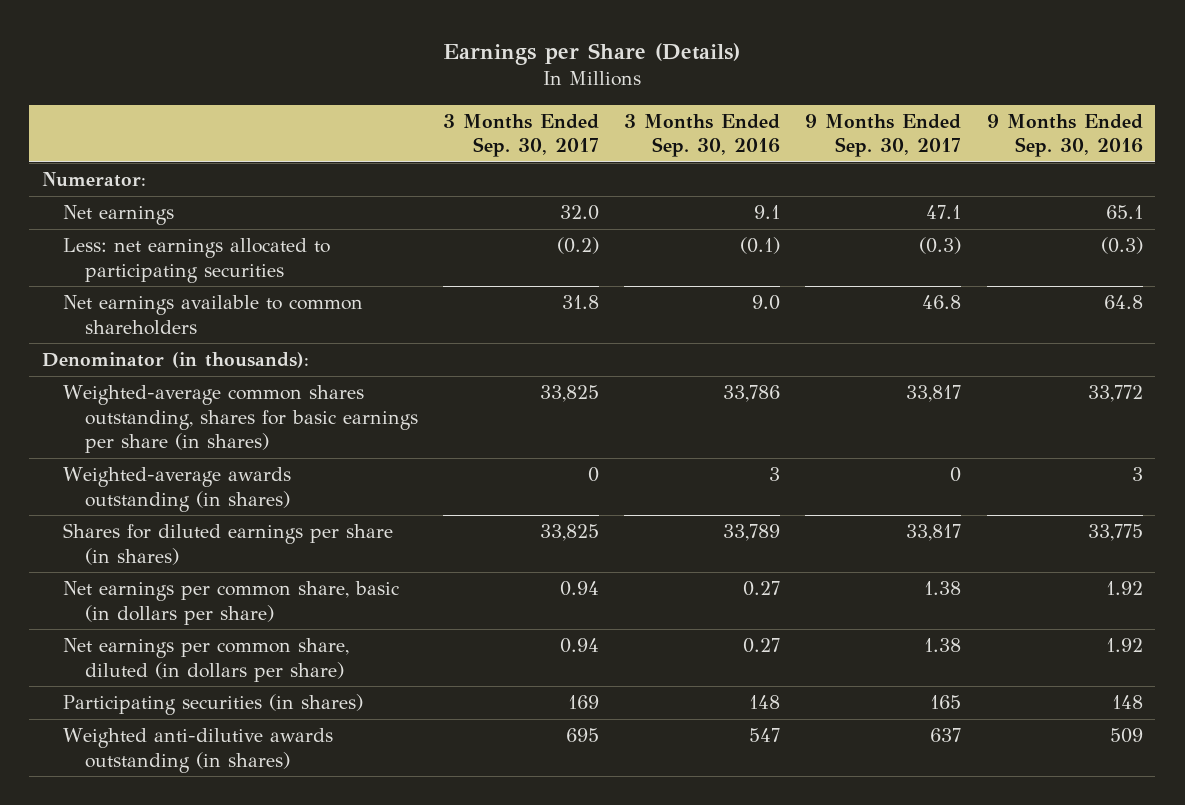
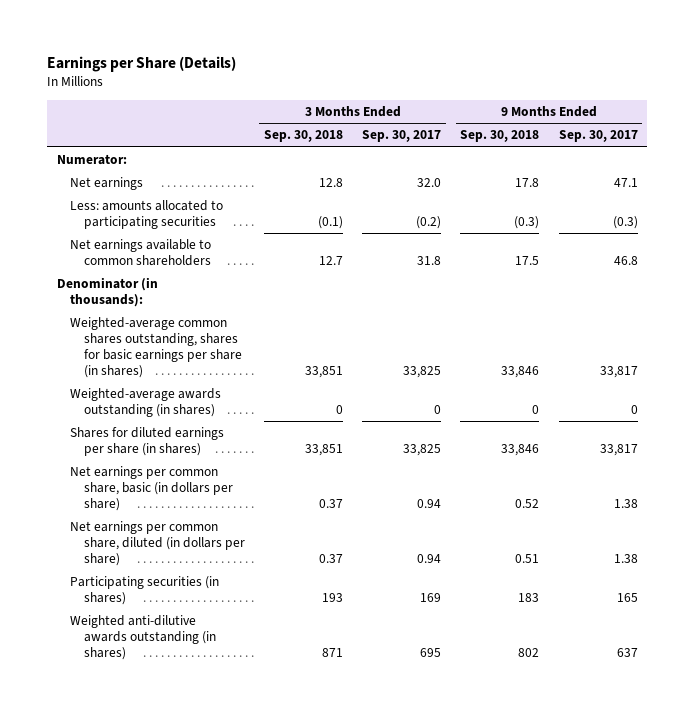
[624,113,781,158] 3 Months Ended Sep. 30, 2016 -> none
[986,113,1143,158] 9 Months Ended Sep. 30, 2016 -> none
none -> [264,130,344,143] Sep. 30, 2018
none -> [460,130,540,143] Sep. 30, 2018
[63,238,331,283] Less: net earnings allocated to participating securities -> [70,200,224,229] Less: amounts allocated to participating securities

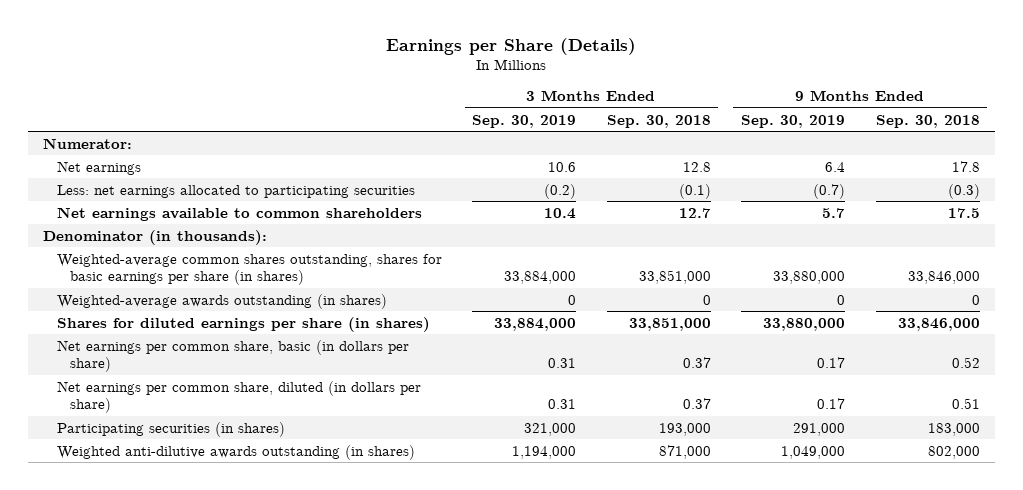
[362,130,442,143] Sep. 30, 2017 -> none
[558,130,638,143] Sep. 30, 2017 -> none
none -> [472,114,577,128] Sep. 30, 2019
none -> [741,114,846,128] Sep. 30, 2019
[70,200,224,229] Less: amounts allocated to participating securities -> [56,184,415,198] Less: net earnings allocated to participating securities
[305,365,344,378] 33,851 -> [638,269,711,284] 33,851,000
[501,365,540,378] 33,846 -> [907,270,980,284] 33,846,000
[305,443,344,456] 33,851 -> [628,317,711,331] 33,851,000
[501,443,540,456] 33,846 -> [897,317,980,331] 33,846,000
[322,592,344,602] 193 -> [658,422,711,436] 193,000
[518,592,540,602] 183 -> [927,422,980,436] 183,000
[322,647,344,657] 871 -> [658,444,711,459] 871,000
[518,647,540,657] 802 -> [927,445,980,459] 802,000

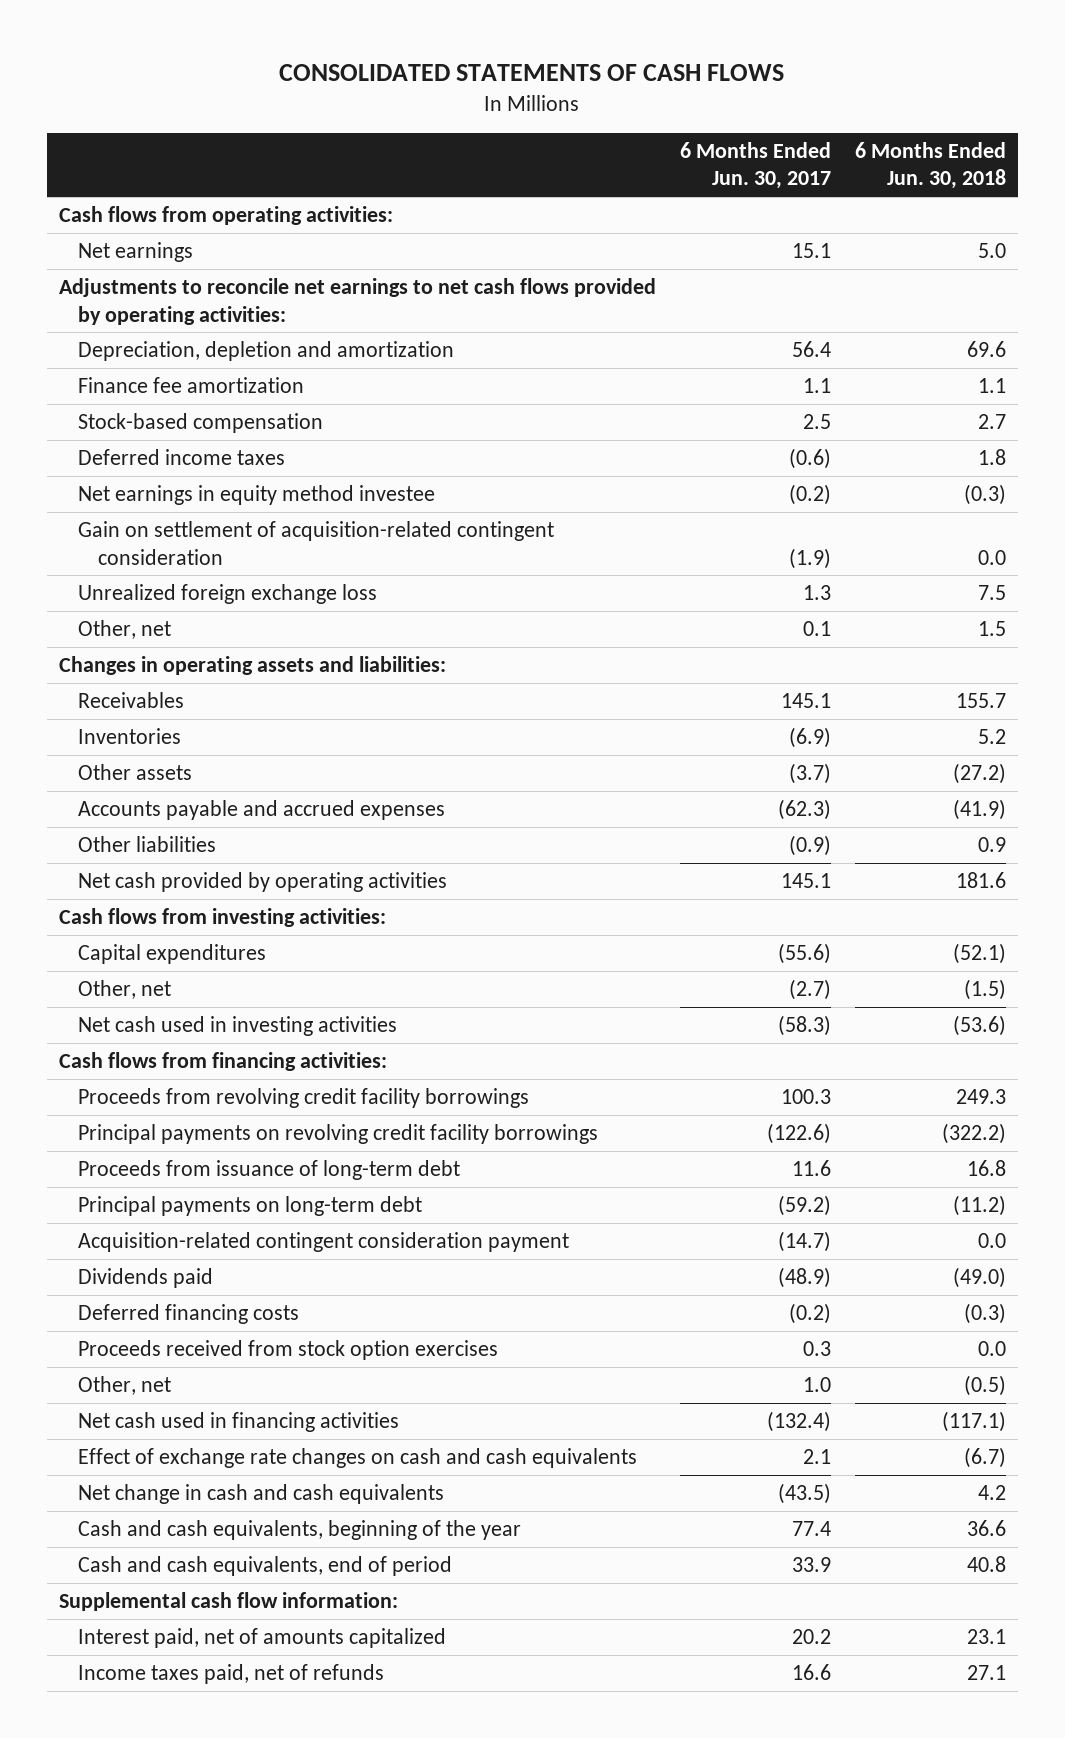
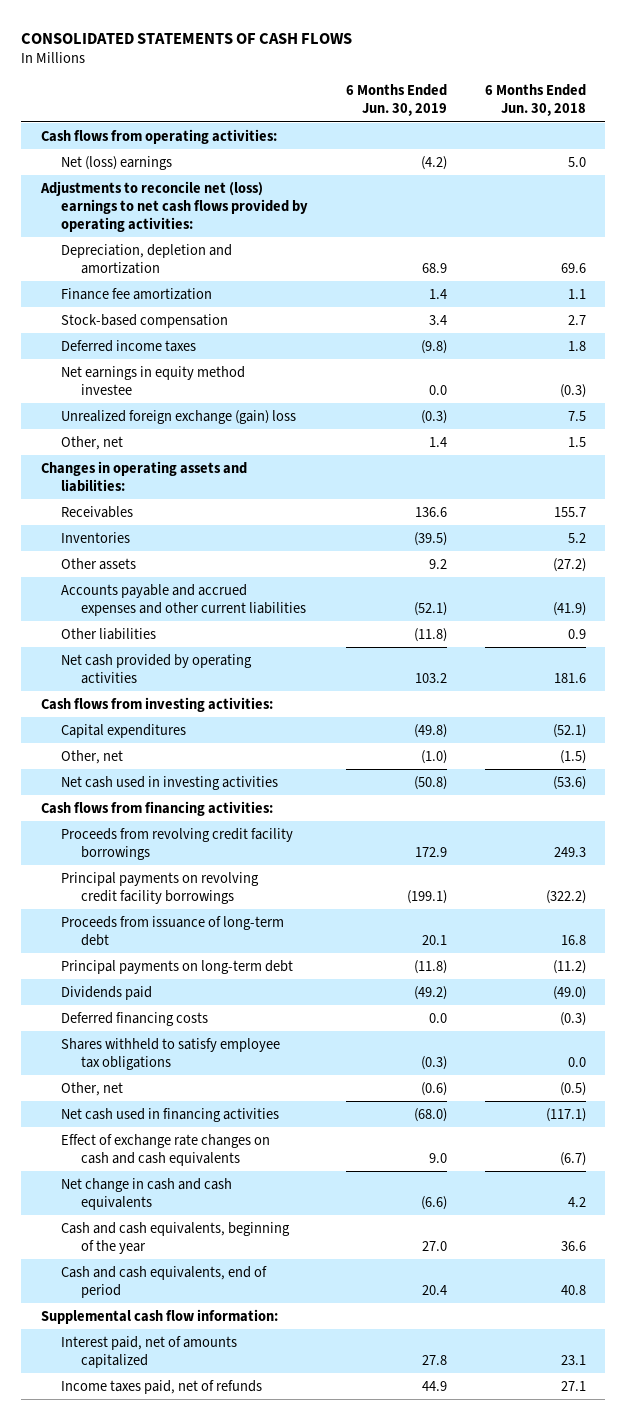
[679,141,831,190] 6 Months Ended Jun. 30, 2017 -> none
none -> [345,84,447,117] 6 Months Ended Jun. 30, 2019
[78,242,194,263] Net earnings -> [60,155,172,170] Net (loss) earnings
[58,278,656,325] Adjustments to reconcile net earnings to net cash flows provided by operating activities: -> [39,180,308,232] Adjustments to reconcile net (loss) earnings to net cash flows provided by operating activities:
[78,521,555,565] Gain on settlement of acquisition-related contingent consideration -> none
[78,584,378,605] Unrealized foreign exchange loss -> [60,409,296,424] Unrealized foreign exchange (gain) loss
[78,800,446,821] Accounts payable and accrued expenses -> [60,583,306,616] Accounts payable and accrued expenses and other current liabilities
[78,1232,570,1253] Acquisition-related contingent consideration payment -> none
[78,1340,499,1361] Proceeds received from stock option exercises -> none
none -> [60,1037,280,1070] Shares withheld to satisfy employee tax obligations

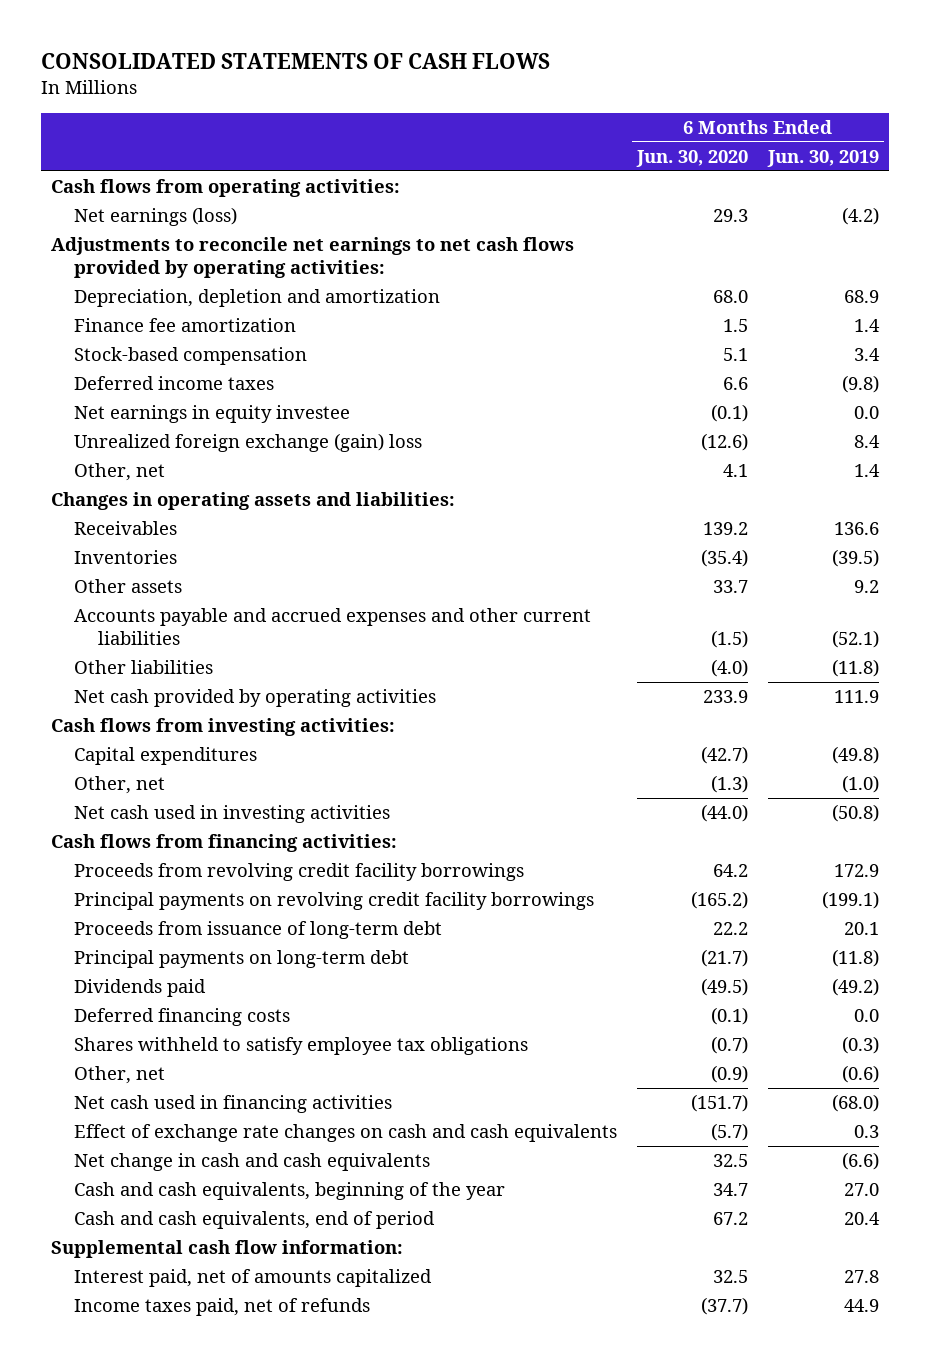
[485,84,587,117] 6 Months Ended Jun. 30, 2018 -> none
none -> [636,149,749,167] Jun. 30, 2020
[60,155,172,170] Net (loss) earnings -> [74,207,238,227] Net earnings (loss)
[39,180,308,232] Adjustments to reconcile net (loss) earnings to net cash flows provided by operating activities: -> [50,237,574,279] Adjustments to reconcile net earnings to net cash flows provided by operating activities:
[60,365,245,395] Net earnings in equity method investee -> [74,405,351,424] Net earnings in equity investee
[420,409,447,424] (0.3) -> [854,435,881,449] 8.4
[414,672,447,683] 103.2 -> [834,690,880,704] 111.9
[428,1152,447,1163] 9.0 -> [854,1125,880,1139] 0.3

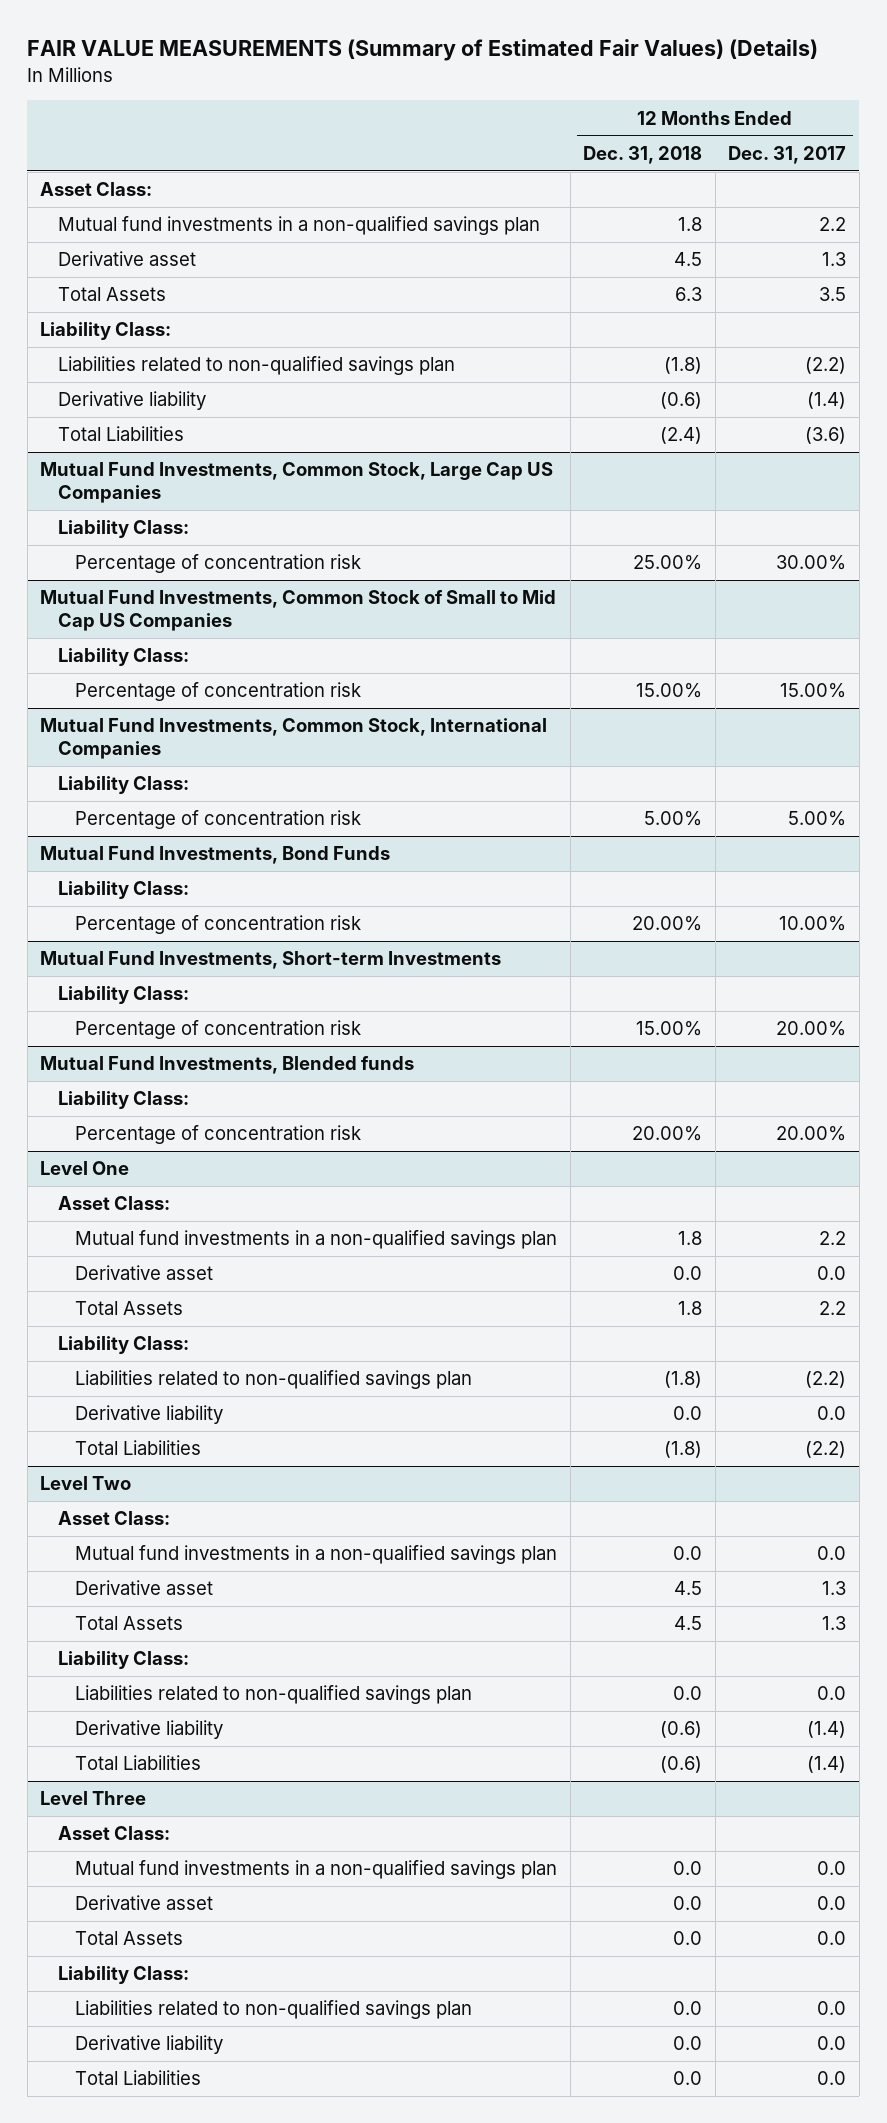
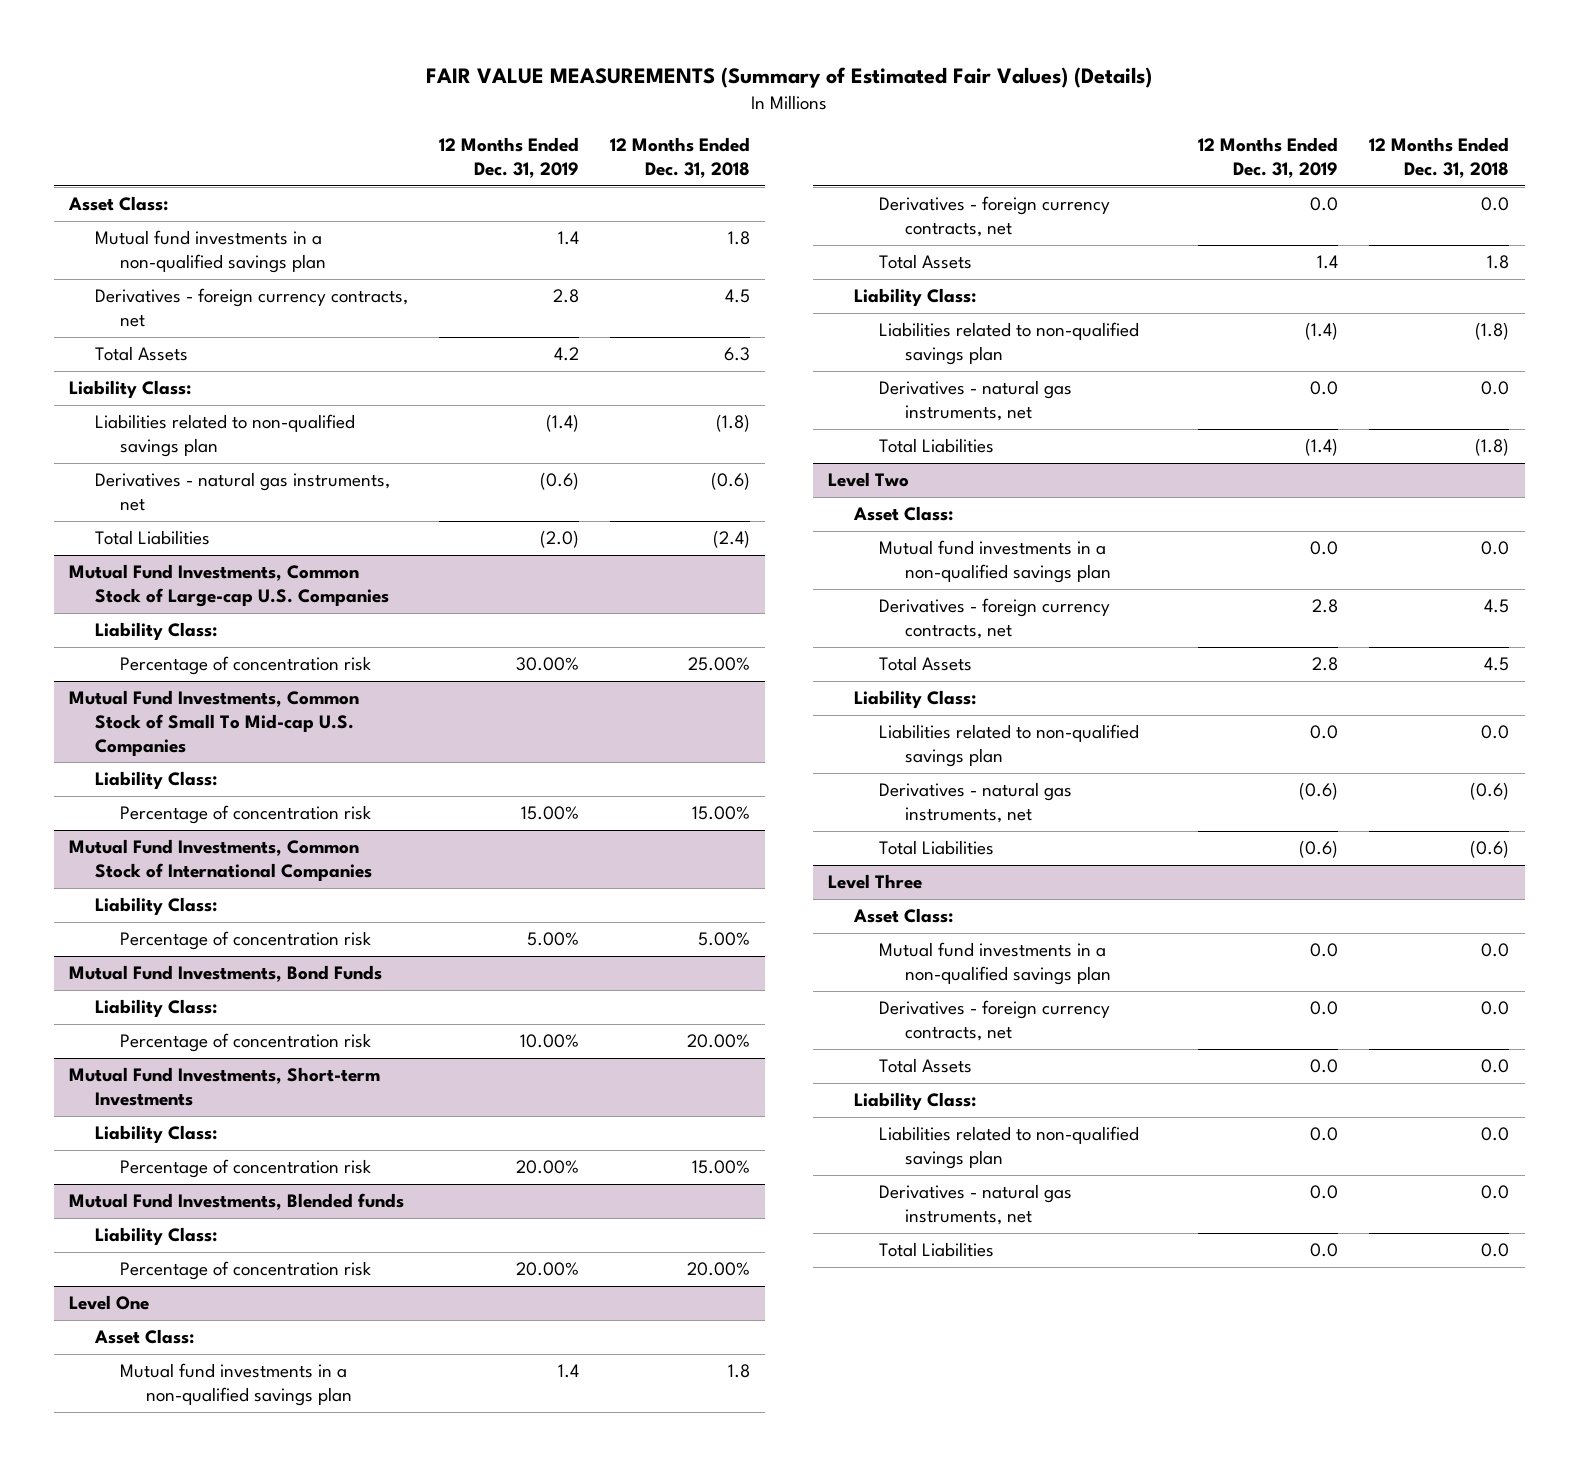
[728,146,847,165] Dec. 31, 2017 -> none
none -> [438,137,579,178] 12 Months Ended Dec. 31, 2019
[57,251,196,267] Derivative asset -> [94,288,408,327] Derivatives - foreign currency contracts, net
[57,391,206,411] Derivative liability -> [94,472,390,511] Derivatives - natural gas instruments, net
[40,462,554,503] Mutual Fund Investments, Common Stock, Large Cap US Companies -> [69,564,389,607] Mutual Fund Investments, Common Stock of Large-cap U.S. Companies
[40,590,557,631] Mutual Fund Investments, Common Stock of Small to Mid Cap US Companies -> [69,690,360,756] Mutual Fund Investments, Common Stock of Small To Mid-cap U.S. Companies
[40,718,548,759] Mutual Fund Investments, Common Stock, International Companies -> [69,839,372,881] Mutual Fund Investments, Common Stock of International Companies
[75,1265,214,1281] Derivative asset -> [879,196,1111,237] Derivatives - foreign currency contracts, net
[75,1405,224,1425] Derivative liability -> [879,380,1073,421] Derivatives - natural gas instruments, net
[75,1580,214,1596] Derivative asset -> [879,598,1111,639] Derivatives - foreign currency contracts, net
[75,1720,224,1740] Derivative liability -> [879,782,1073,823] Derivatives - natural gas instruments, net
[75,1895,214,1911] Derivative asset -> [879,1000,1111,1041] Derivatives - foreign currency contracts, net
[75,2035,224,2055] Derivative liability -> [879,1184,1073,1225] Derivatives - natural gas instruments, net

